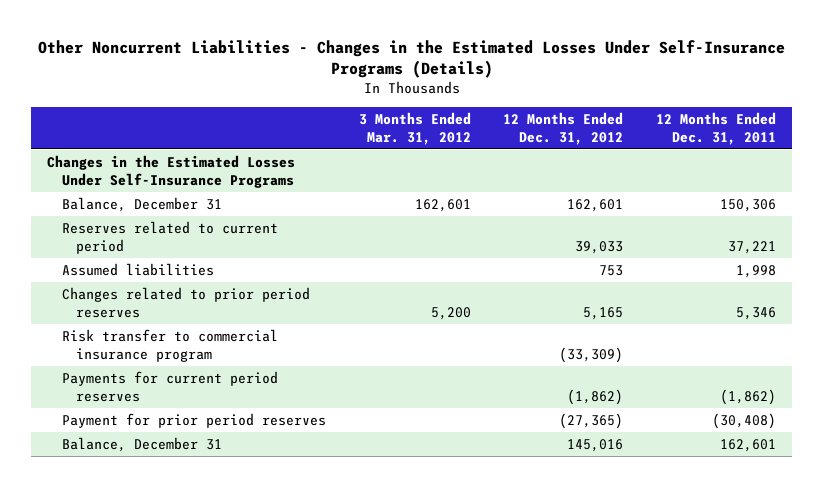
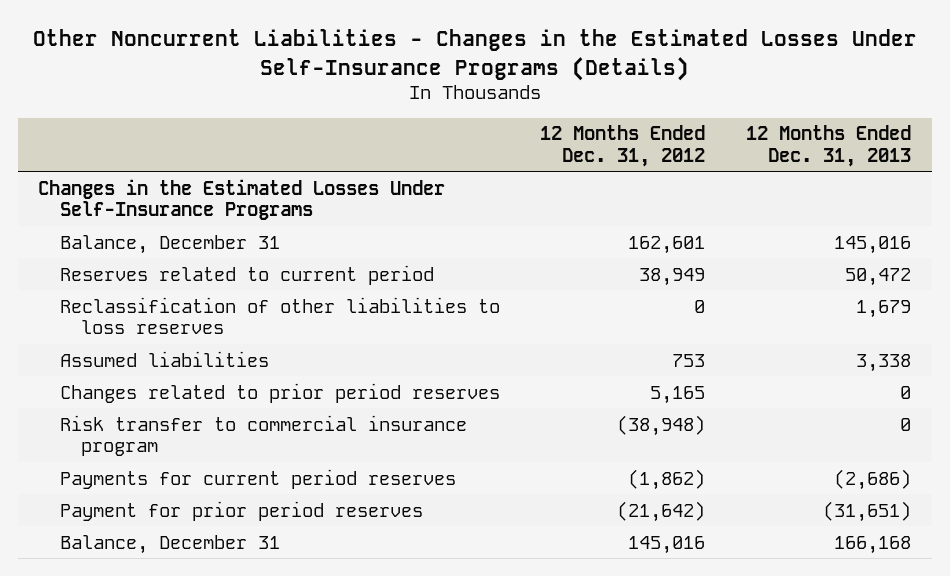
[358,111,471,145] 3 Months Ended Mar. 31, 2012 -> none
[655,111,776,145] 12 Months Ended Dec. 31, 2011 -> none
none -> [746,125,912,167] 12 Months Ended Dec. 31, 2013
[575,240,624,254] 39,033 -> [639,267,706,286] 38,949
none -> [59,296,500,334] Reclassification of other liabilities to loss reserves
[559,346,624,363] (33,309) -> [617,414,706,436] (38,948)
[559,412,624,429] (27,365) -> [617,500,706,522] (21,642)

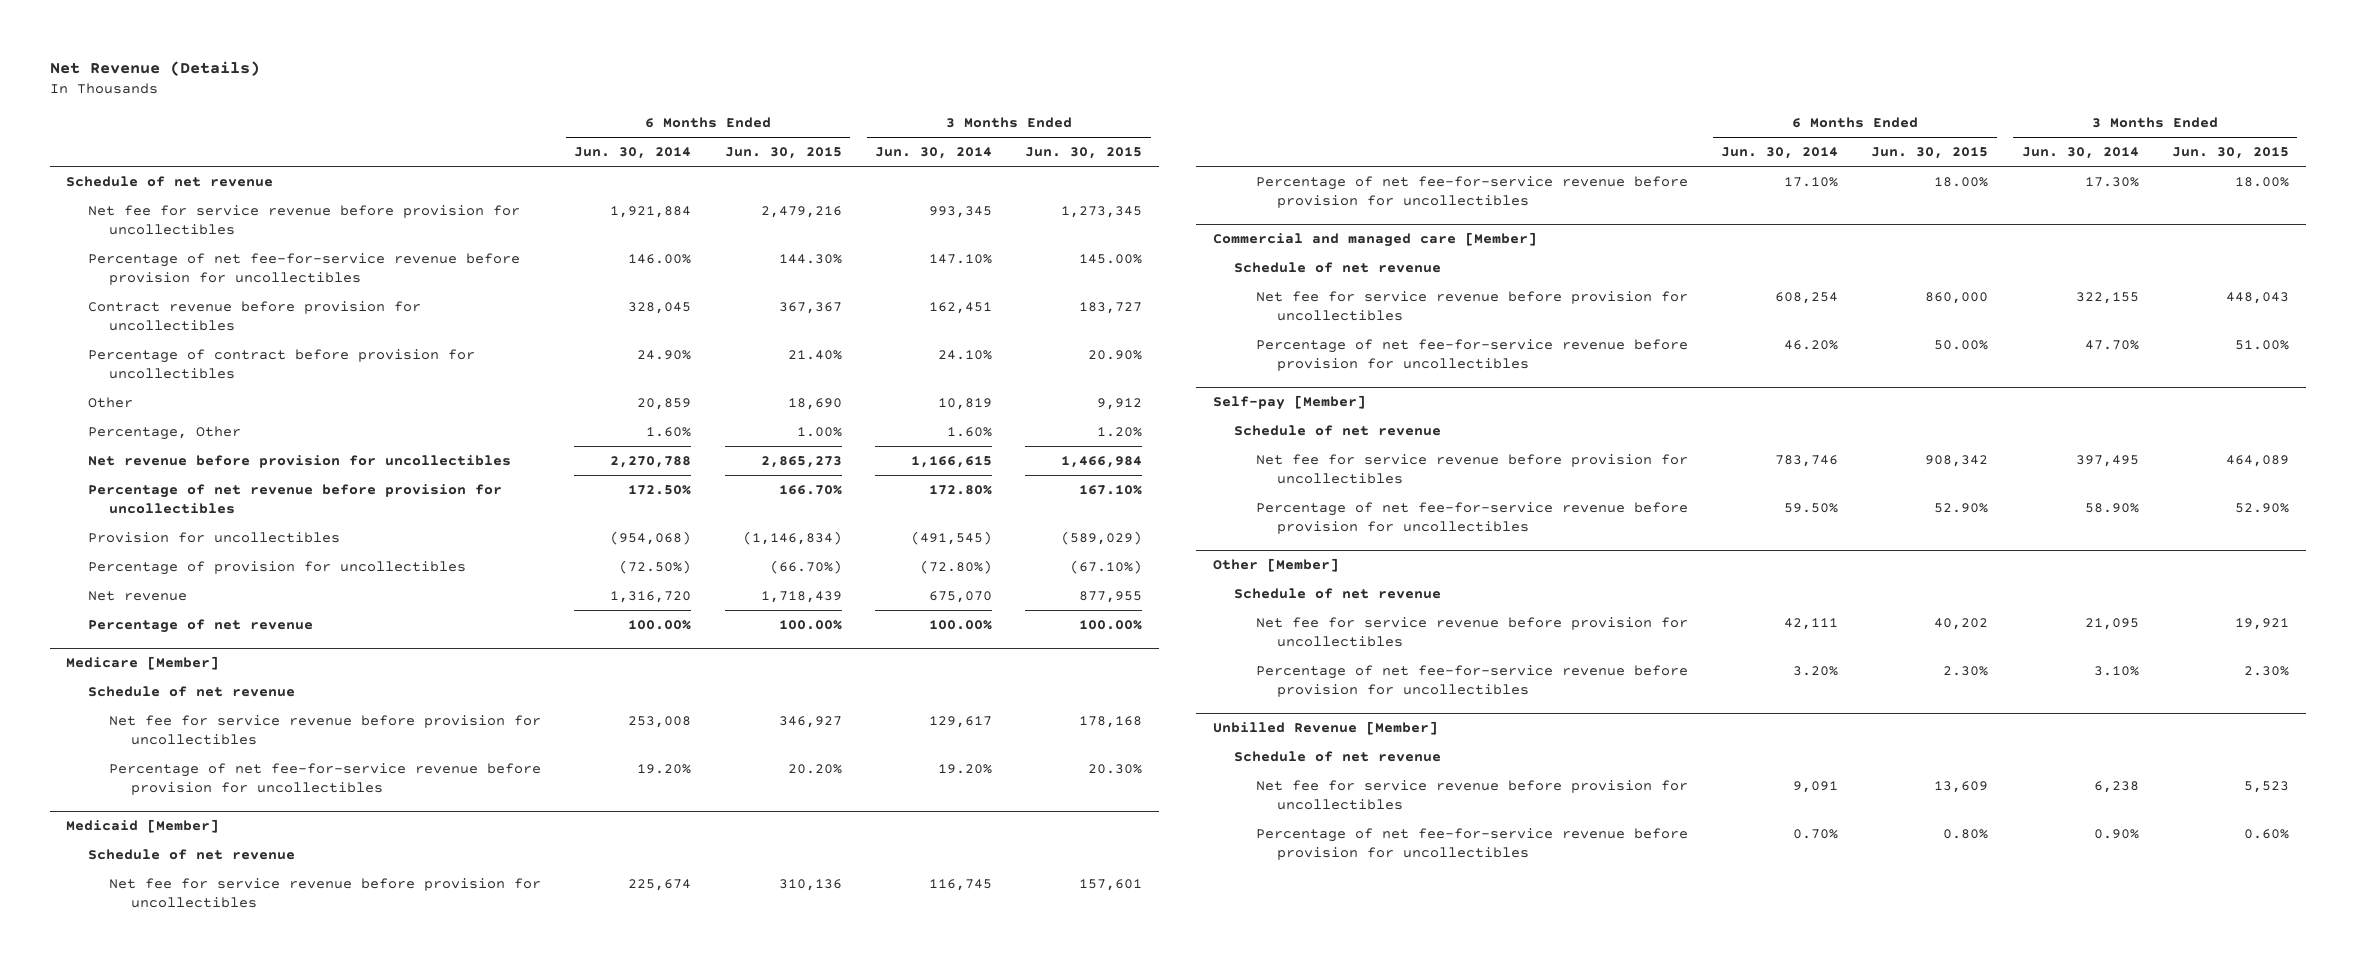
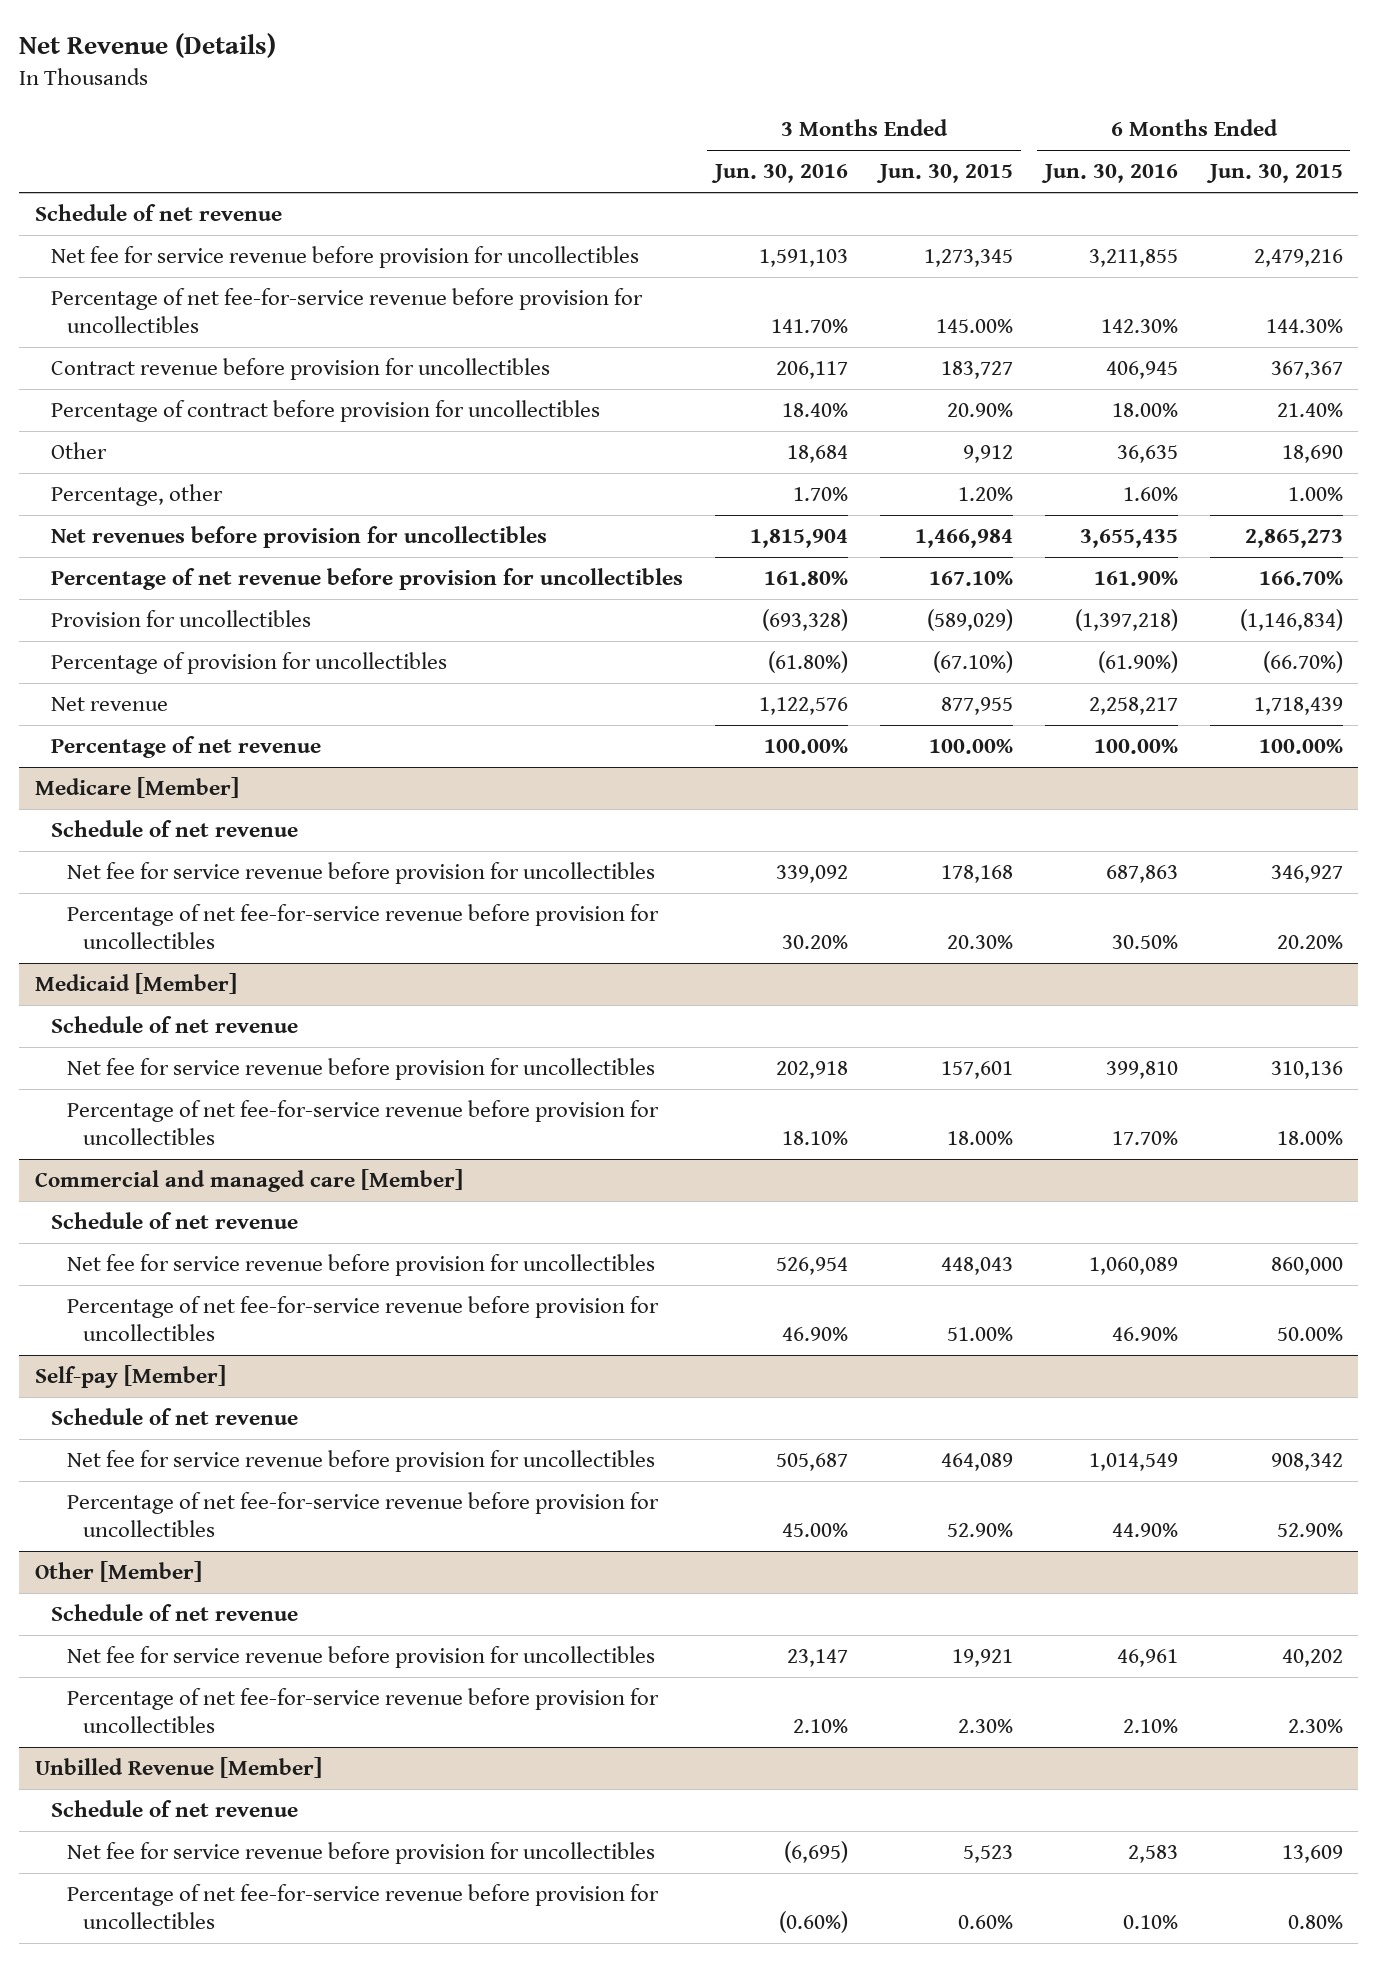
[574,147,692,160] Jun. 30, 2014 -> none
[875,147,993,160] Jun. 30, 2014 -> none
none -> [710,164,848,184] Jun. 30, 2016
none -> [1040,164,1178,184] Jun. 30, 2016
[87,425,241,440] Percentage, Other -> [50,484,223,507] Percentage, other
[87,454,511,468] Net revenue before provision for uncollectibles -> [50,526,547,549] Net revenues before provision for uncollectibles

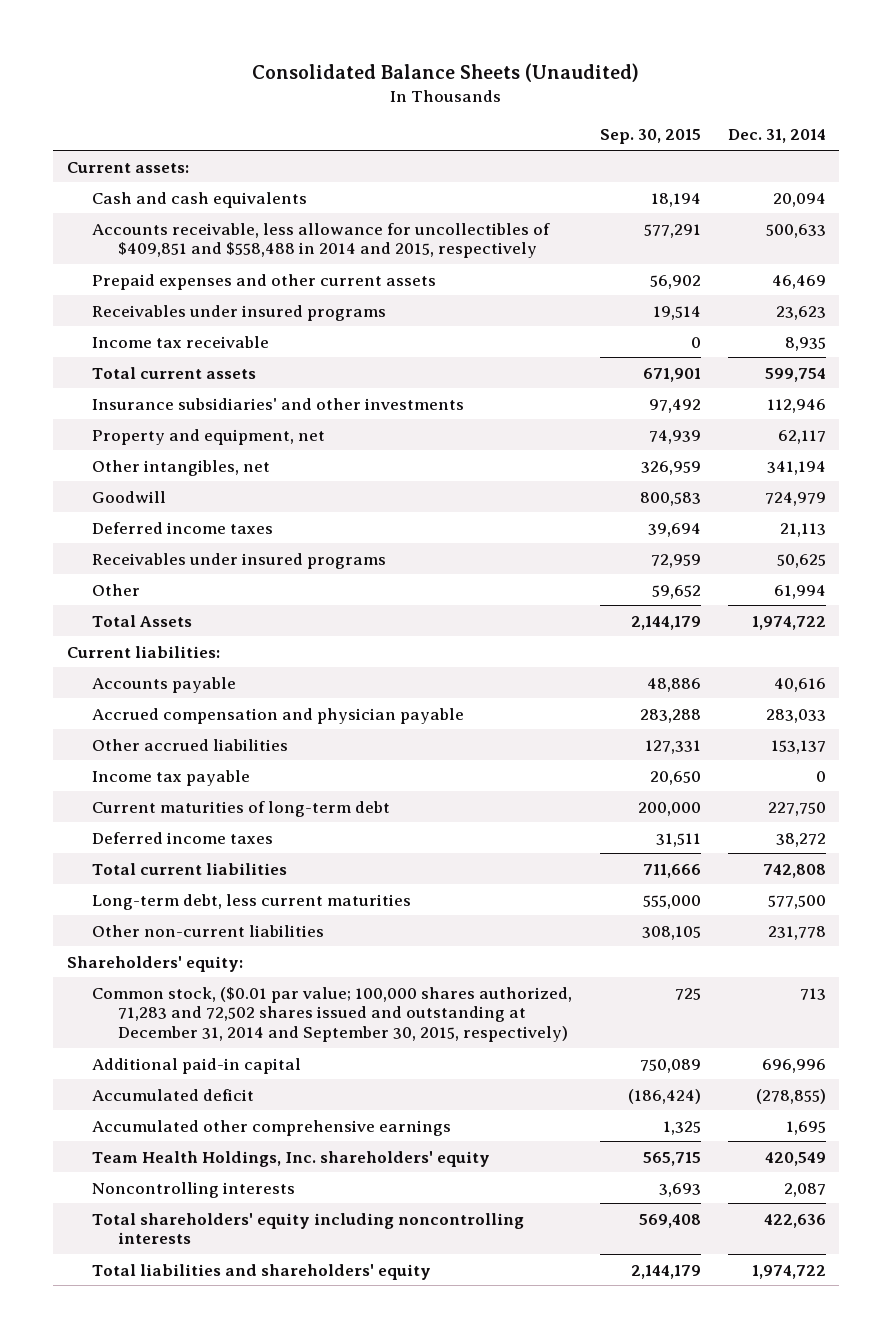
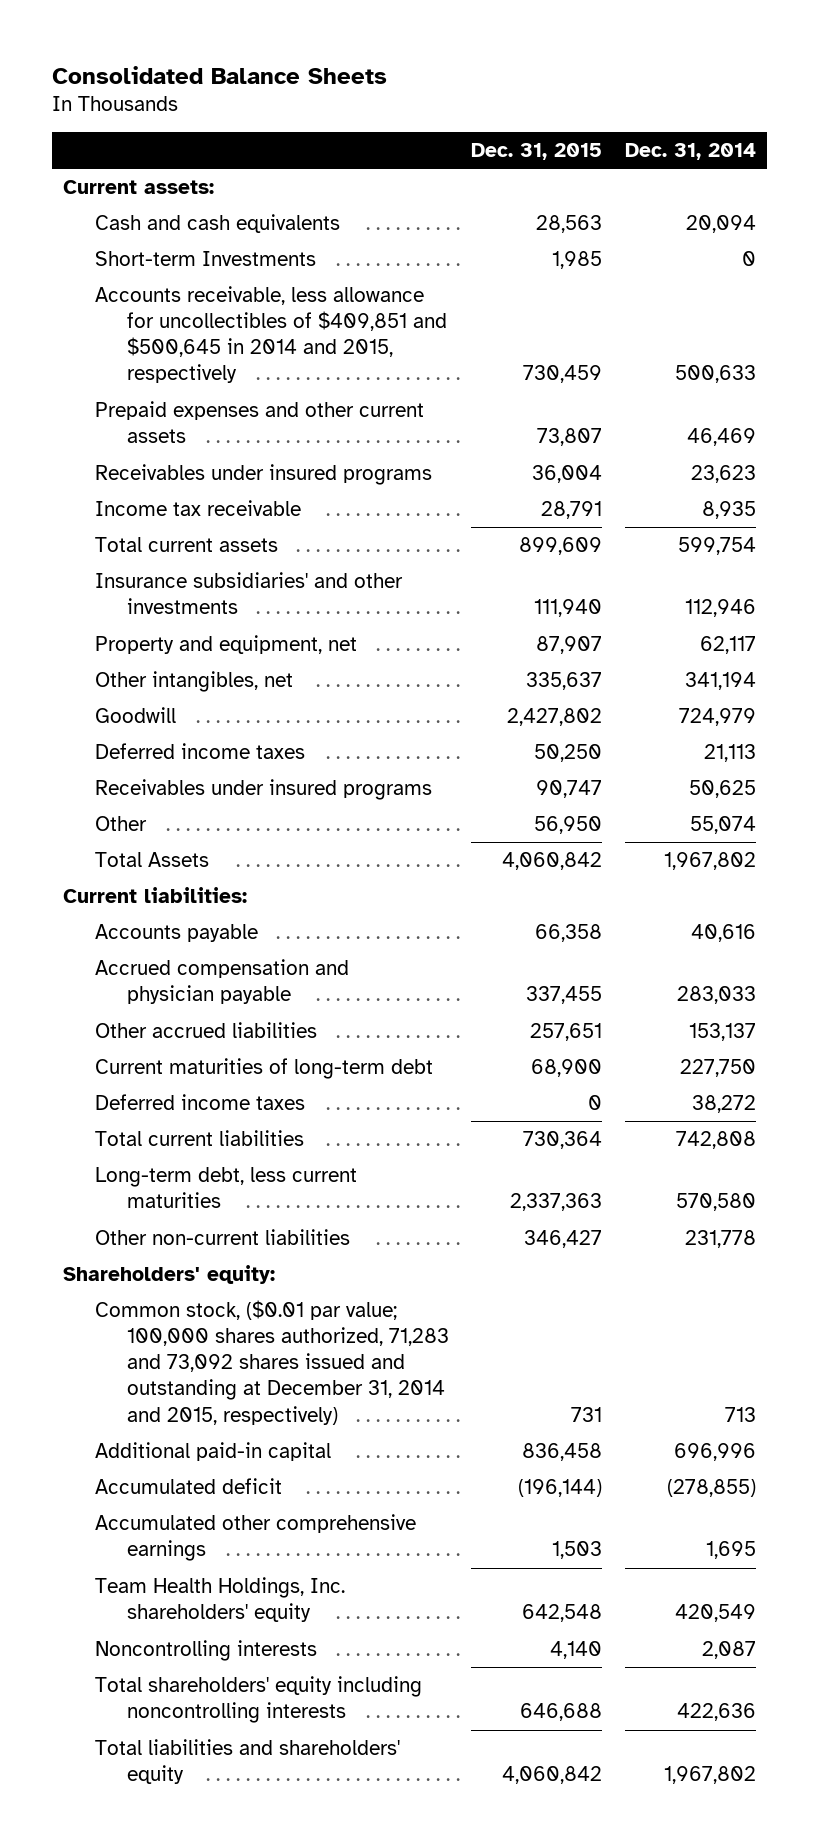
[252,63,640,83] Consolidated Balance Sheets (Unaudited) -> [51,65,387,84] Consolidated Balance Sheets
[599,129,701,145] Sep. 30, 2015 -> none
none -> [471,142,603,160] Dec. 31, 2015
none -> [94,251,316,267] Short-term Investments
[92,222,551,259] Accounts receivable, less allowance for uncollectibles of $409,851 and $558,488 in 2014 and 2015, respectively -> [94,286,447,384] Accounts receivable, less allowance for uncollectibles of $409,851 and $500,645 in 2014 and 2015, respectively
[773,584,826,599] 61,994 -> [689,816,756,835] 55,074
[751,615,826,630] 1,974,722 -> [663,852,756,871] 1,967,802
[92,769,251,786] Income tax payable -> none
[767,894,826,909] 577,500 -> [675,1193,756,1212] 570,580
[92,986,573,1042] Common stock, ($0.01 par value; 100,000 shares authorized, 71,283 and 72,502 shares issued and outstanding at December 31, 2014 and September 30, 2015, respectively) -> [94,1300,449,1425] Common stock, ($0.01 par value; 100,000 shares authorized, 71,283 and 73,092 shares issued and outstanding at December 31, 2014 and 2015, respectively)
[751,1264,826,1279] 1,974,722 -> [663,1766,756,1785] 1,967,802

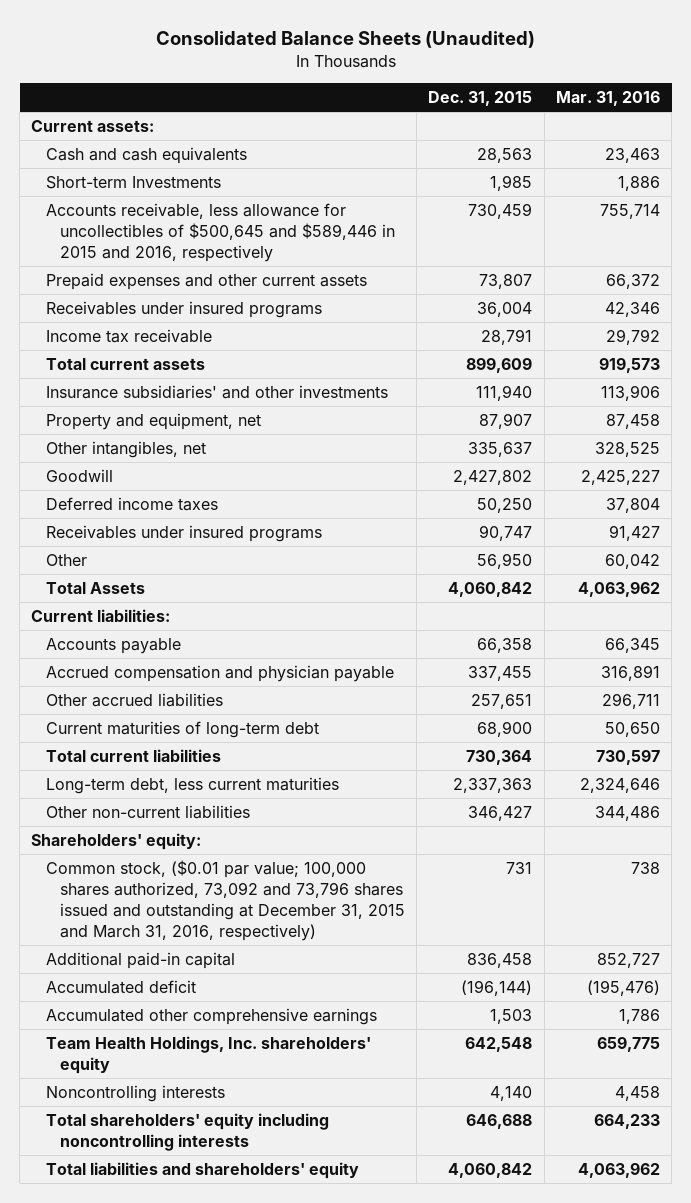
[51,65,387,84] Consolidated Balance Sheets -> [155,30,535,48] Consolidated Balance Sheets (Unaudited)
[624,142,756,160] Dec. 31, 2014 -> none
none -> [555,90,660,106] Mar. 31, 2016
[94,286,447,384] Accounts receivable, less allowance for uncollectibles of $409,851 and $500,645 in 2014 and 2015, respectively -> [45,202,395,262] Accounts receivable, less allowance for uncollectibles of $500,645 and $589,446 in 2015 and 2016, respectively
[94,1094,305,1111] Deferred income taxes -> none
[94,1300,449,1425] Common stock, ($0.01 par value; 100,000 shares authorized, 71,283 and 73,092 shares issued and outstanding at December 31, 2014 and 2015, respectively) -> [45,859,405,941] Common stock, ($0.01 par value; 100,000 shares authorized, 73,092 and 73,796 shares issued and outstanding at December 31, 2015 and March 31, 2016, respectively)

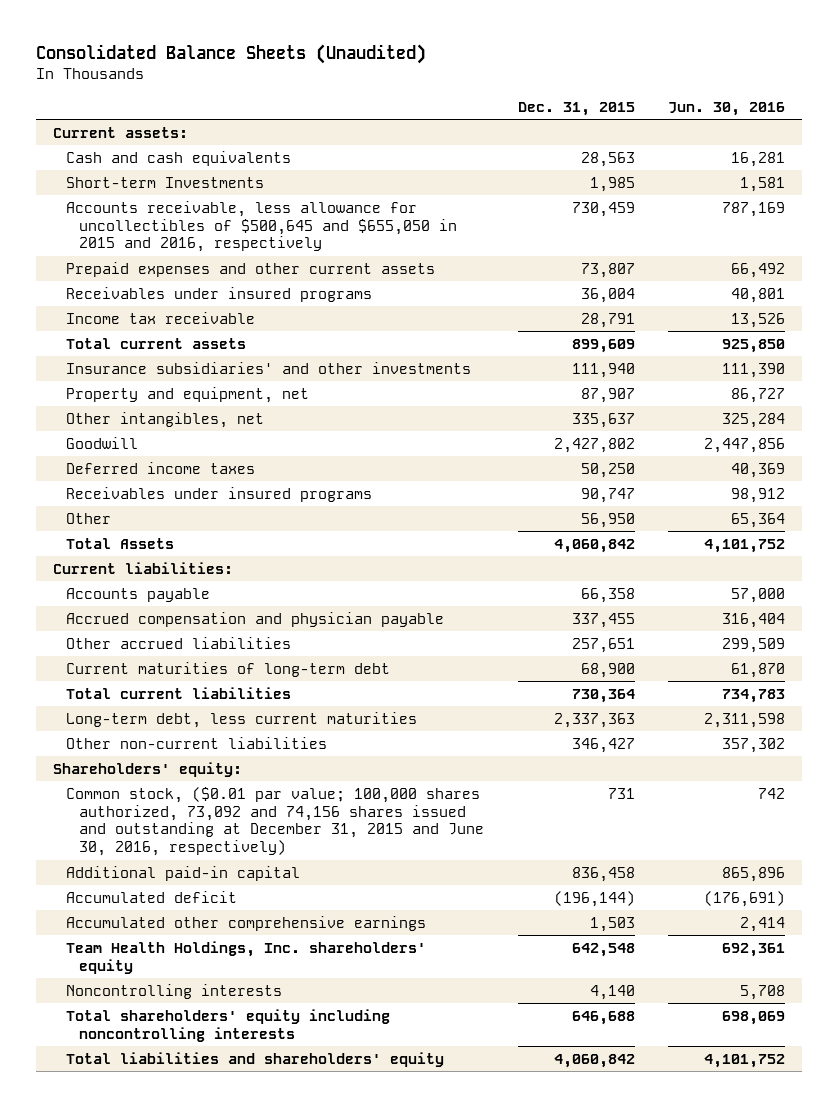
[555,90,660,106] Mar. 31, 2016 -> none
none -> [668,101,786,116] Jun. 30, 2016
[45,202,395,262] Accounts receivable, less allowance for uncollectibles of $500,645 and $589,446 in 2015 and 2016, respectively -> [65,200,458,253] Accounts receivable, less allowance for uncollectibles of $500,645 and $655,050 in 2015 and 2016, respectively
[45,859,405,941] Common stock, ($0.01 par value; 100,000 shares authorized, 73,092 and 73,796 shares issued and outstanding at December 31, 2015 and March 31, 2016, respectively) -> [65,786,485,857] Common stock, ($0.01 par value; 100,000 shares authorized, 73,092 and 74,156 shares issued and outstanding at December 31, 2015 and June 30, 2016, respectively)

